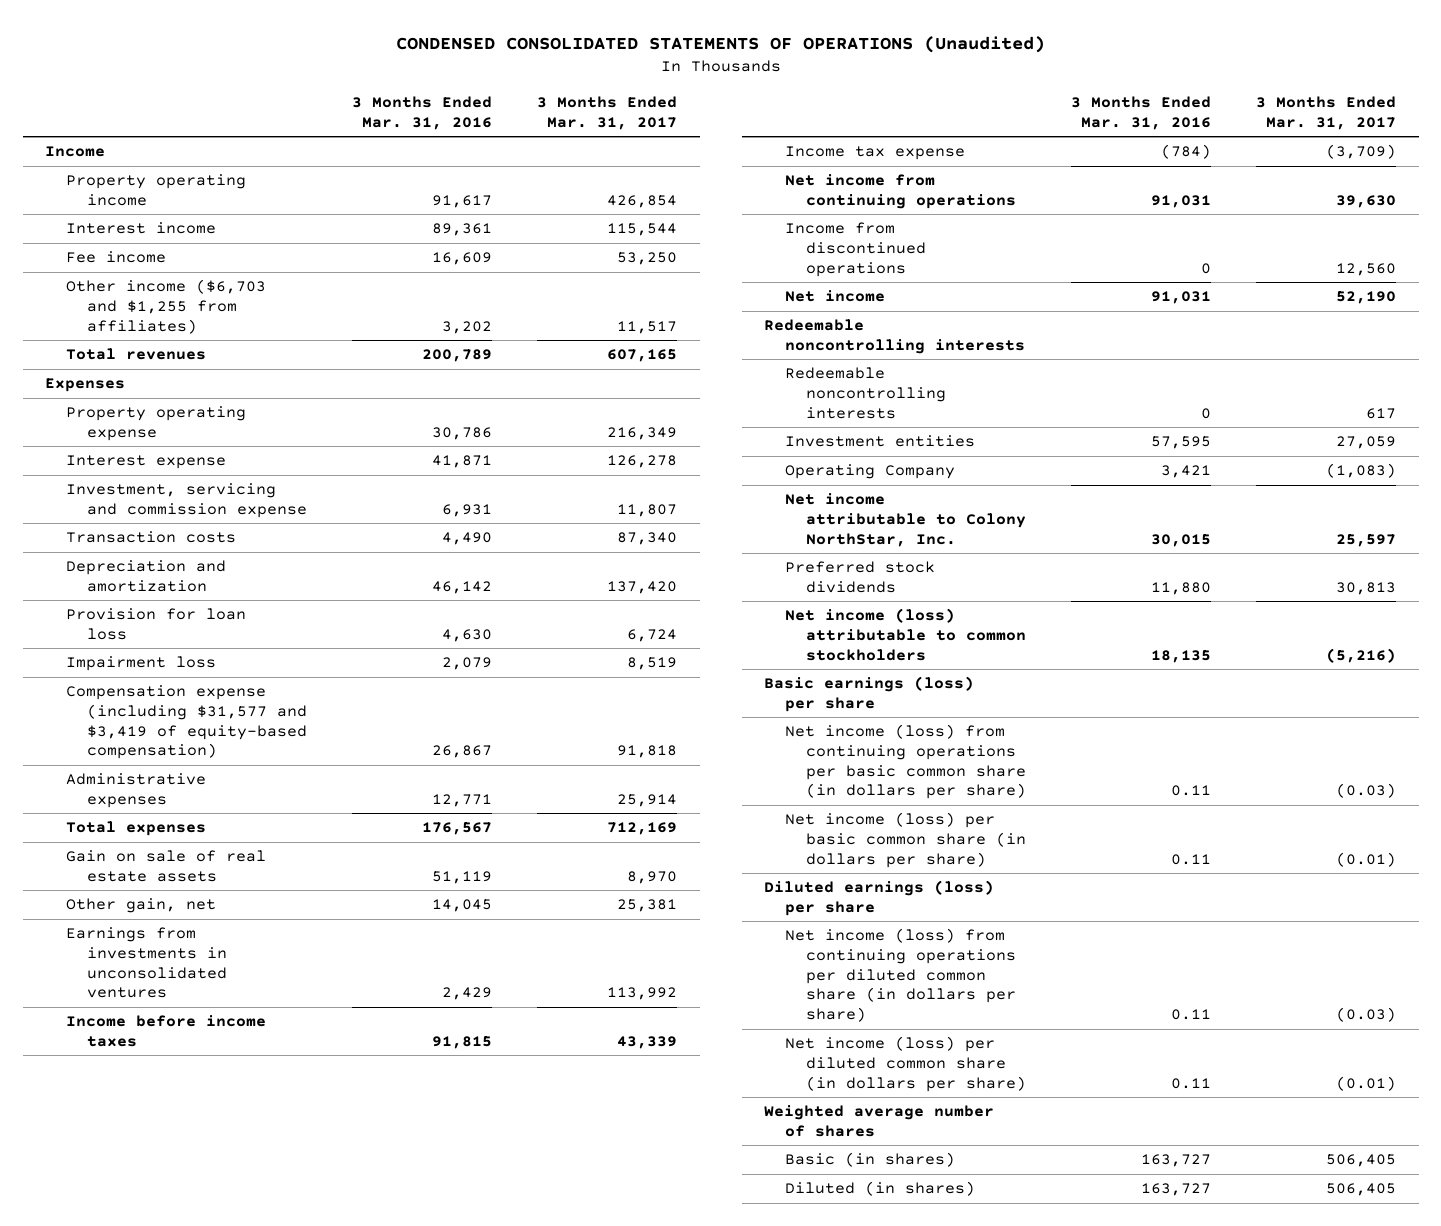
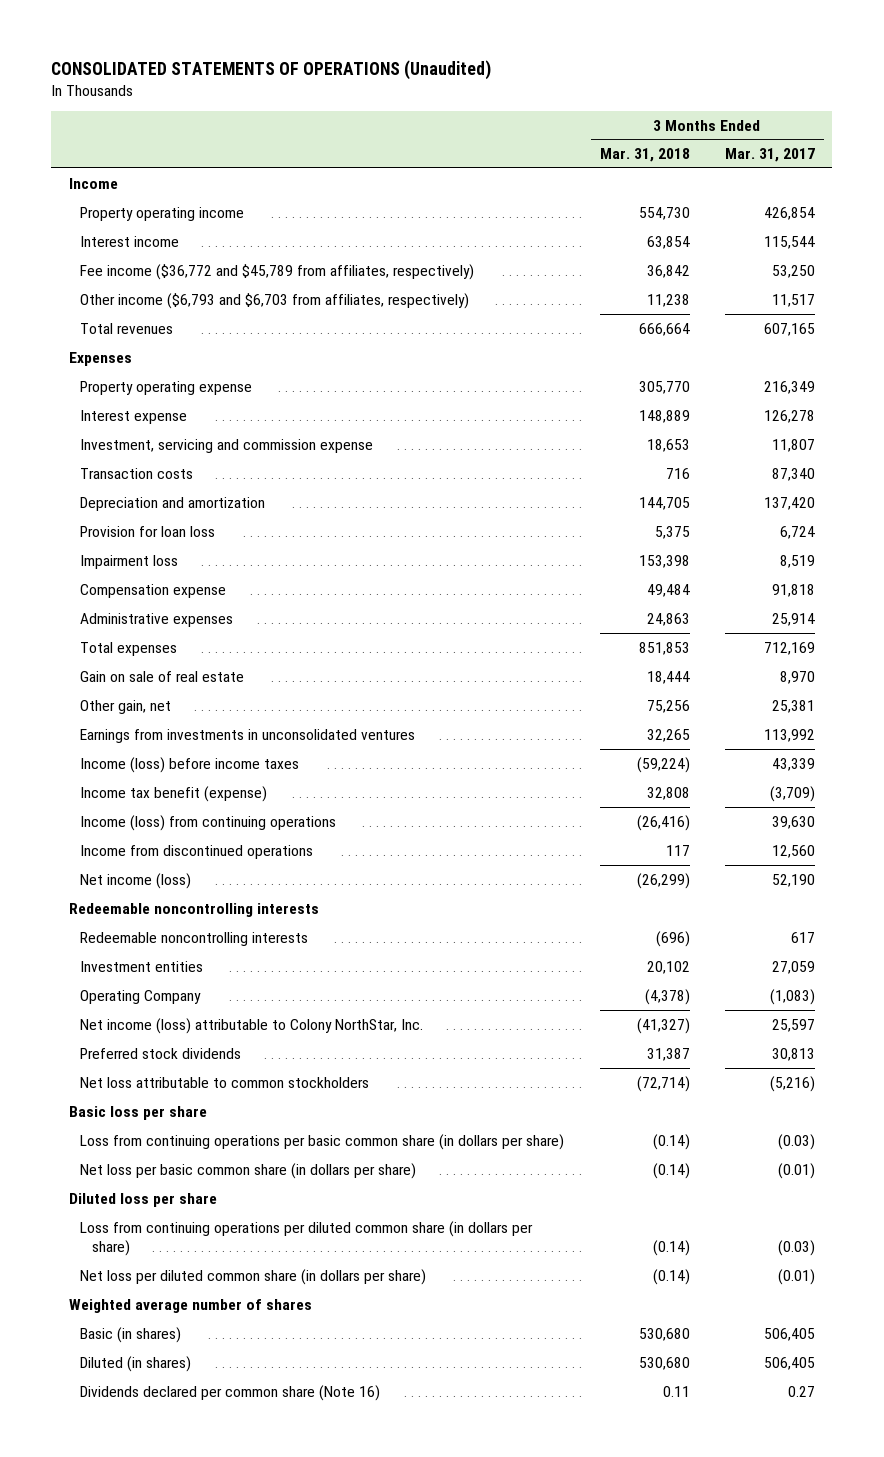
[395,35,1045,53] CONDENSED CONSOLIDATED STATEMENTS OF OPERATIONS (Unaudited) -> [51,60,492,81] CONSOLIDATED STATEMENTS OF OPERATIONS (Unaudited)
[351,96,492,130] 3 Months Ended Mar. 31, 2016 -> none
none -> [599,148,690,163] Mar. 31, 2018
[66,251,167,264] Fee income -> [80,263,475,280] Fee income ($36,772 and $45,789 from affiliates, respectively)
[66,279,267,334] Other income ($6,703 and $1,255 from affiliates) -> [80,292,470,309] Other income ($6,793 and $6,703 from affiliates, respectively)
[66,685,307,760] Compensation expense (including $31,577 and $3,419 of equity-based compensation) -> [80,583,227,598] Compensation expense
[66,850,267,883] Gain on sale of real estate assets -> [80,670,245,682] Gain on sale of real estate
[66,1015,267,1048] Income before income taxes -> [80,756,300,773] Income (loss) before income taxes
[784,146,965,161] Income tax expense -> [80,785,268,802] Income tax benefit (expense)
[784,174,1016,210] Net income from continuing operations -> [80,814,337,831] Income (loss) from continuing operations
[784,290,885,303] Net income -> [80,872,192,889] Net income (loss)
[784,493,1026,547] Net income attributable to Colony NorthStar, Inc. -> [80,1017,424,1034] Net income (loss) attributable to Colony NorthStar, Inc.
[784,608,1026,661] Net income (loss) attributable to common stockholders -> [80,1076,370,1088] Net loss attributable to common stockholders
[764,676,975,713] Basic earnings (loss) per share -> [69,1105,208,1120] Basic loss per share
[784,724,1026,800] Net income (loss) from continuing operations per basic common share (in dollars per share) -> [80,1133,565,1150] Loss from continuing operations per basic common share (in dollars per share)
[784,812,1026,868] Net income (loss) per basic common share (in dollars per share) -> [80,1162,417,1179] Net loss per basic common share (in dollars per share)
[764,880,995,917] Diluted earnings (loss) per share -> [69,1192,218,1207] Diluted loss per share
[784,928,1016,1023] Net income (loss) from continuing operations per diluted common share (in dollars per share) -> [80,1220,534,1257] Loss from continuing operations per diluted common share (in dollars per share)
[784,1036,1026,1092] Net income (loss) per diluted common share (in dollars per share) -> [80,1268,427,1285] Net loss per diluted common share (in dollars per share)
none -> [80,1384,381,1401] Dividends declared per common share (Note 16)

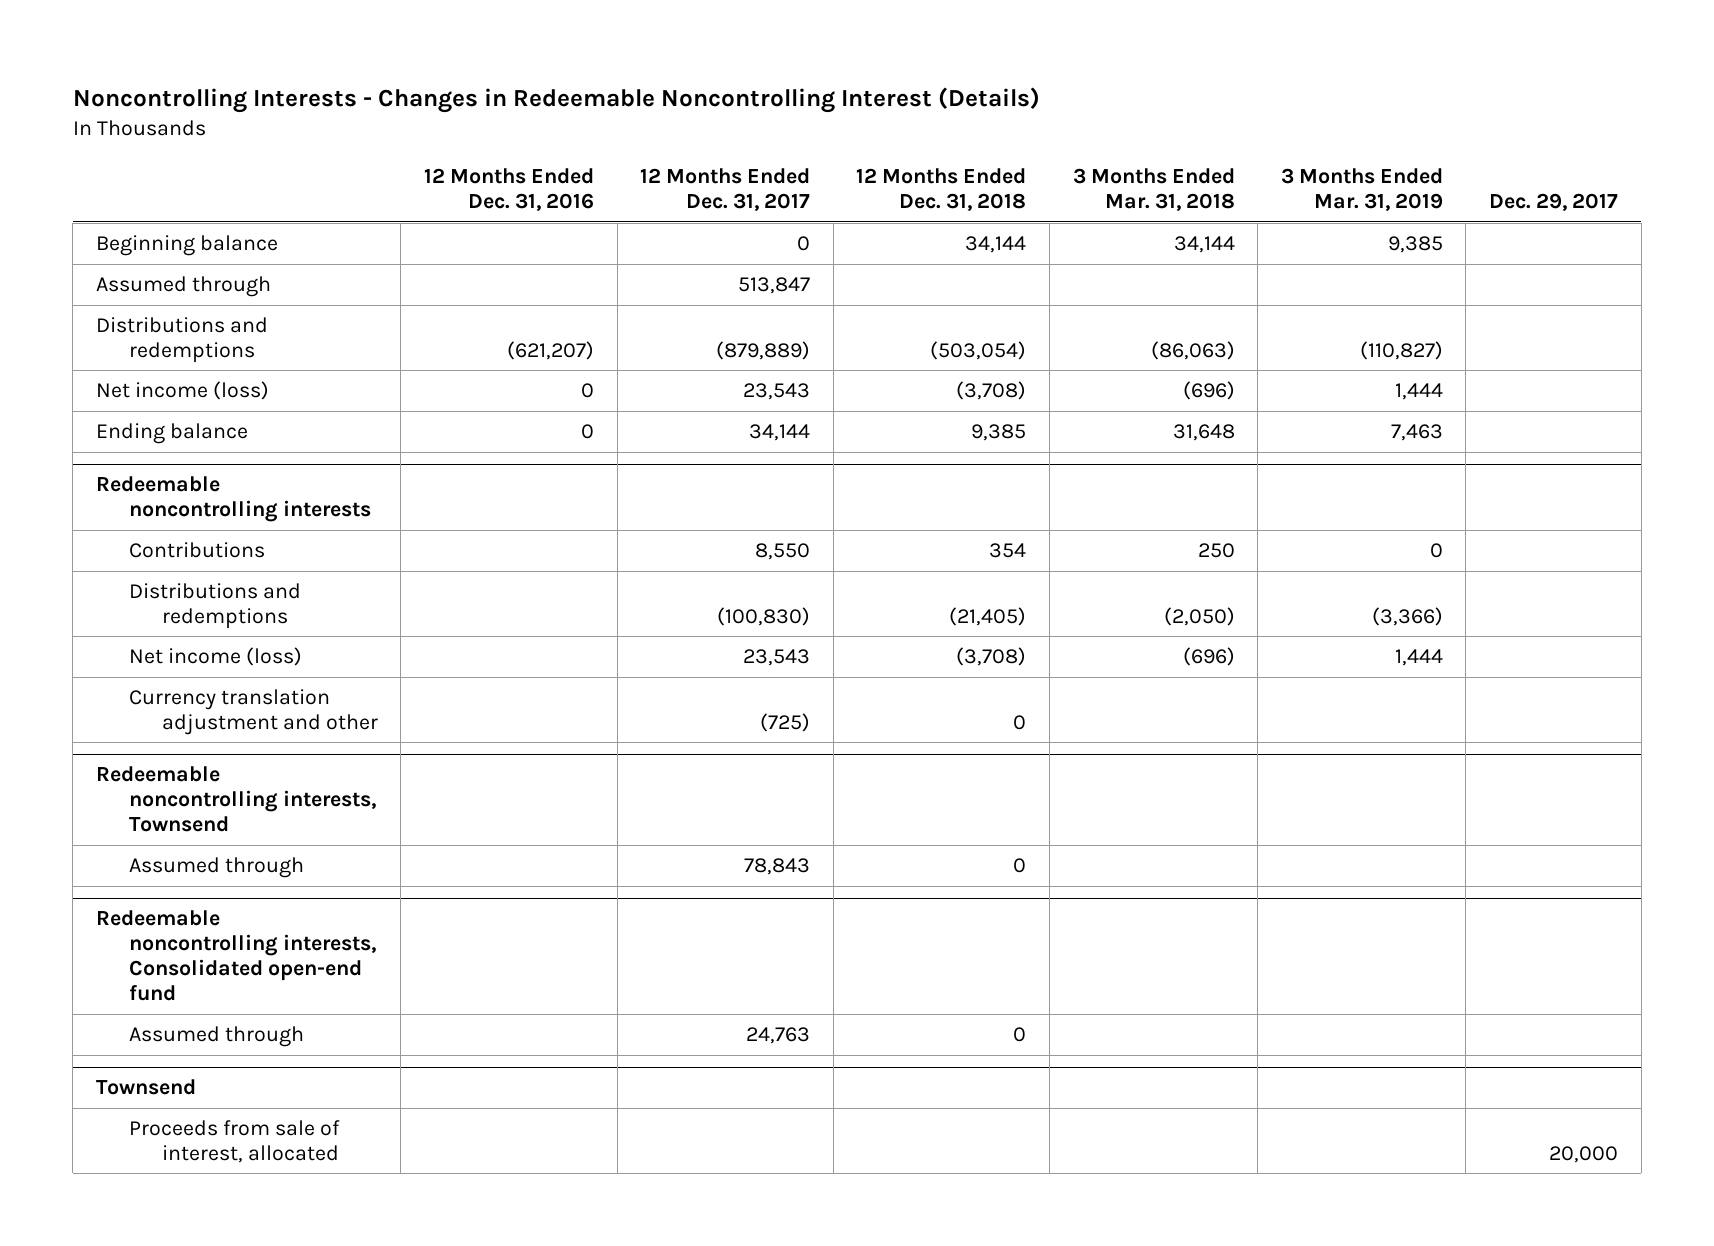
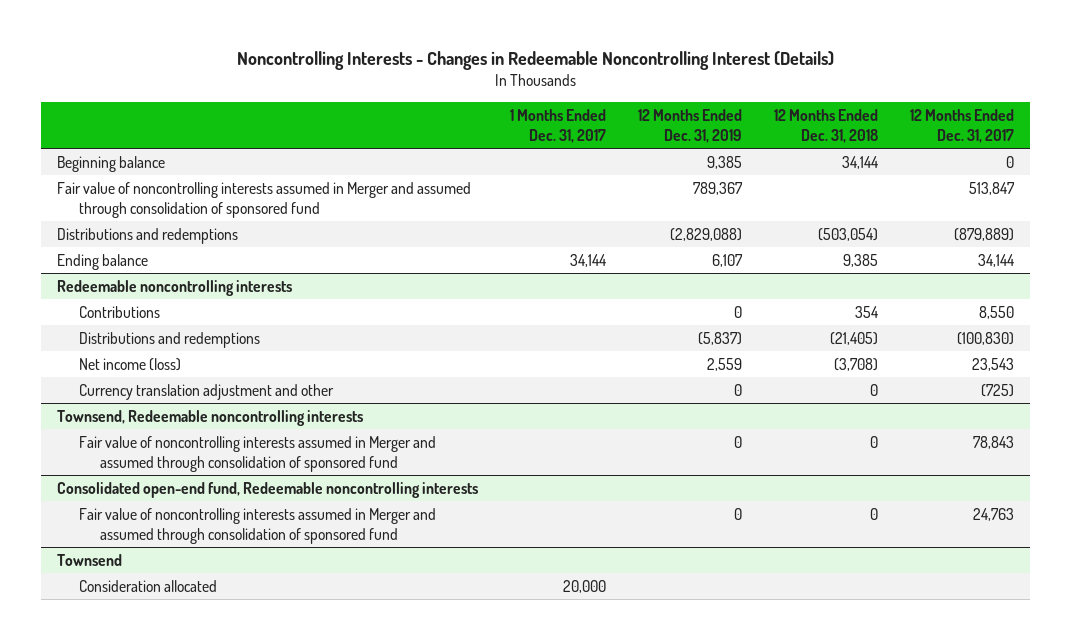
[424,168,595,212] 12 Months Ended Dec. 31, 2016 -> none
[1072,168,1235,212] 3 Months Ended Mar. 31, 2018 -> none
[1280,168,1443,212] 3 Months Ended Mar. 31, 2019 -> none
[1488,193,1618,212] Dec. 29, 2017 -> none
none -> [510,108,607,143] 1 Months Ended Dec. 31, 2017
none -> [638,108,743,143] 12 Months Ended Dec. 31, 2019
[96,276,272,298] Assumed through -> [57,181,472,218] Fair value of noncontrolling interests assumed in Merger and assumed through consolidation of sponsored fund
[96,381,270,401] Net income (loss) -> none
[96,766,376,833] Redeemable noncontrolling interests, Townsend -> [57,409,364,426] Townsend, Redeemable noncontrolling interests
[128,857,304,879] Assumed through -> [78,435,436,472] Fair value of noncontrolling interests assumed in Merger and assumed through consolidation of sponsored fund
[96,910,376,1002] Redeemable noncontrolling interests, Consolidated open-end fund -> [57,481,479,498] Consolidated open-end fund, Redeemable noncontrolling interests
[128,1026,304,1048] Assumed through -> [78,507,436,544] Fair value of noncontrolling interests assumed in Merger and assumed through consolidation of sponsored fund
[128,1120,340,1163] Proceeds from sale of interest, allocated -> none
none -> [78,579,217,592] Consideration allocated

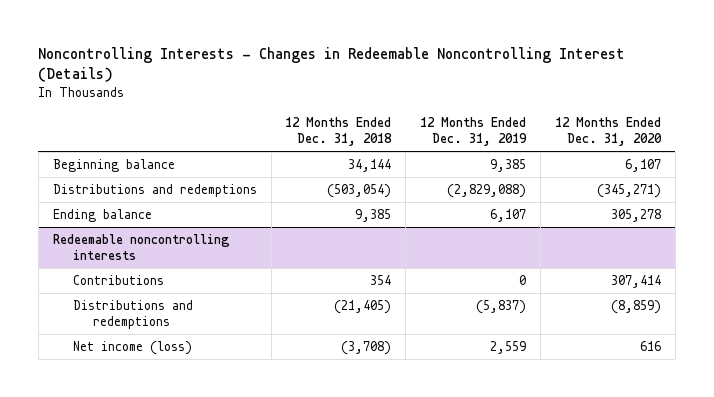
[510,108,607,143] 1 Months Ended Dec. 31, 2017 -> none
[910,108,1015,143] 12 Months Ended Dec. 31, 2017 -> none
none -> [554,117,662,147] 12 Months Ended Dec. 31, 2020
[57,181,472,218] Fair value of noncontrolling interests assumed in Merger and assumed through consolidation of sponsored fund -> none
[78,383,334,400] Currency translation adjustment and other -> none
[57,409,364,426] Townsend, Redeemable noncontrolling interests -> none
[78,435,436,472] Fair value of noncontrolling interests assumed in Merger and assumed through consolidation of sponsored fund -> none
[57,481,479,498] Consolidated open-end fund, Redeemable noncontrolling interests -> none
[78,507,436,544] Fair value of noncontrolling interests assumed in Merger and assumed through consolidation of sponsored fund -> none
[57,553,123,566] Townsend -> none
[78,579,217,592] Consideration allocated -> none

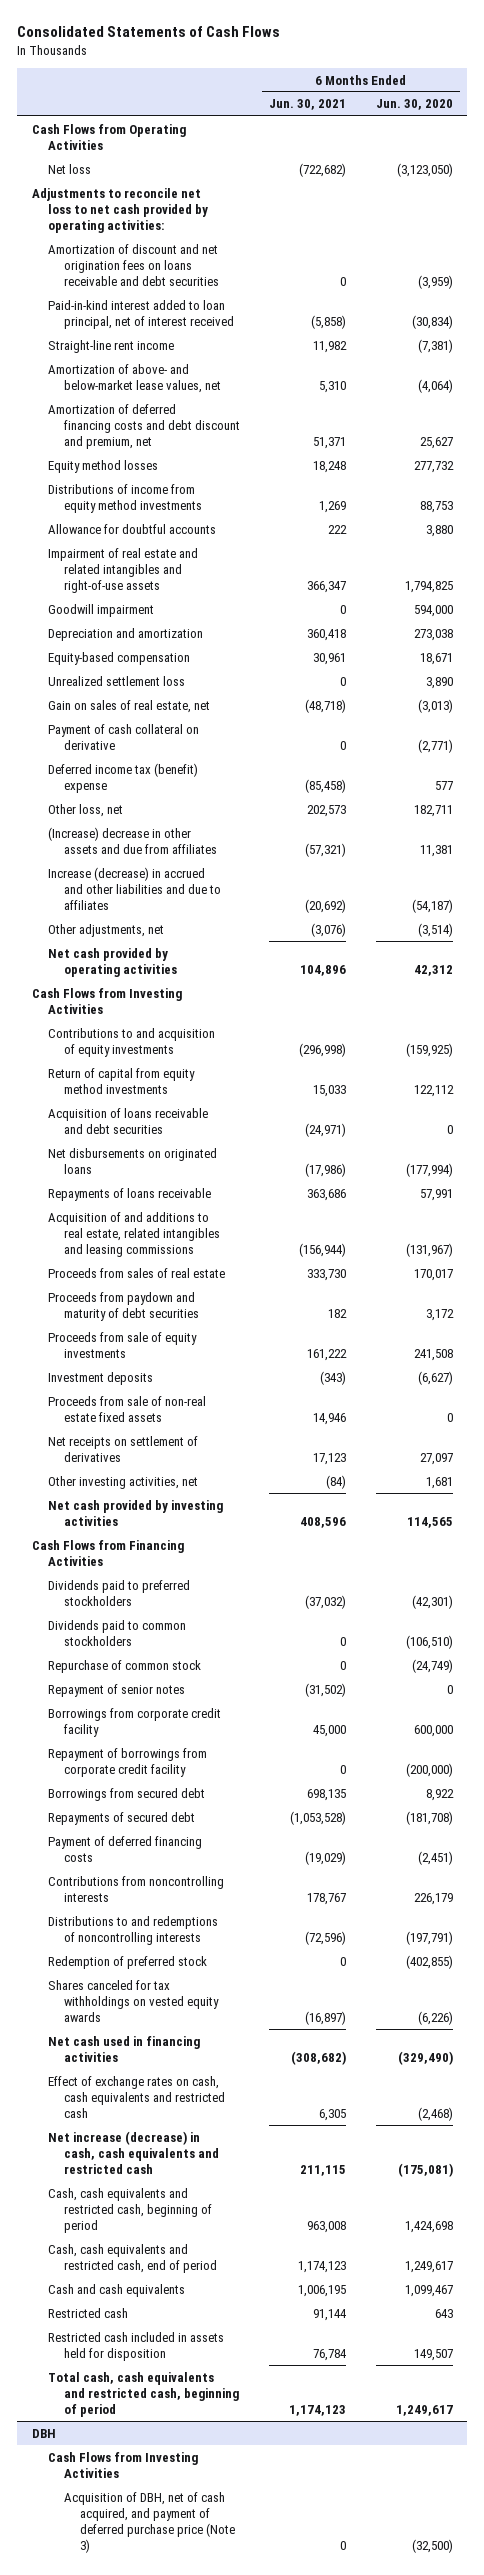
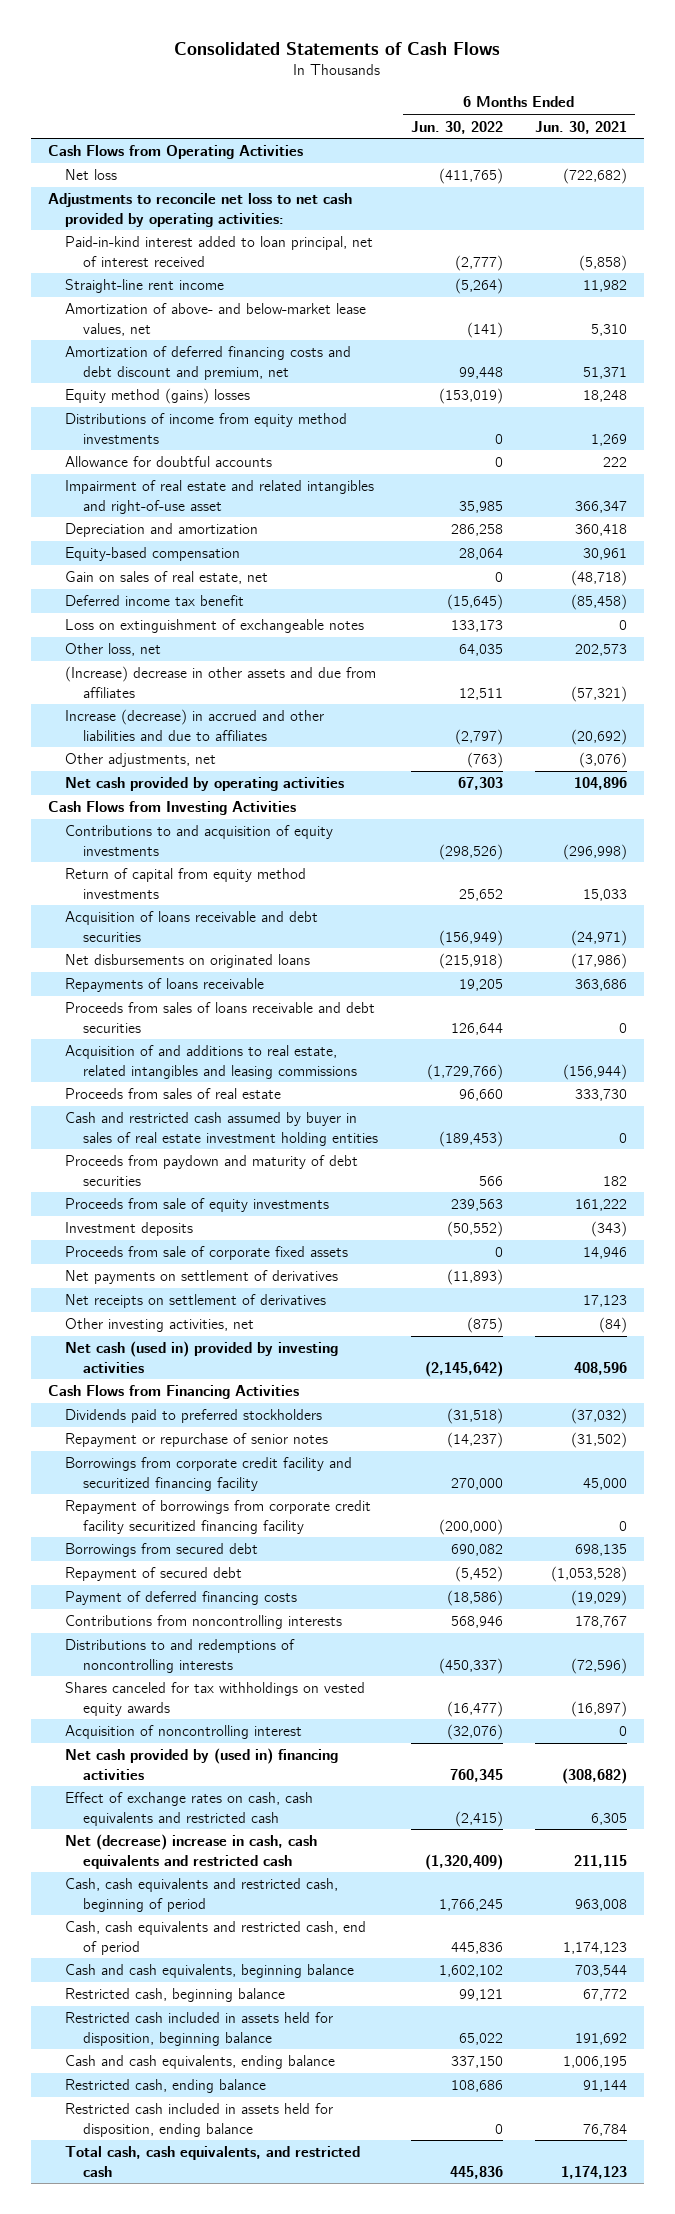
[375,99,453,111] Jun. 30, 2020 -> none
none -> [410,120,503,134] Jun. 30, 2022
[47,243,219,287] Amortization of discount and net origination fees on loans receivable and debt securities -> none
[47,459,158,473] Equity method losses -> [65,388,251,405] Equity method (gains) losses
[47,603,154,617] Goodwill impairment -> none
[47,547,198,594] Impairment of real estate and related intangibles and right-of-use assets -> [65,480,375,514] Impairment of real estate and related intangibles and right-of-use asset
[47,675,185,686] Unrealized settlement loss -> none
[47,723,199,750] Payment of cash collateral on derivative -> none
[47,762,198,793] Deferred income tax (benefit) expense -> [65,595,245,607] Deferred income tax benefit
none -> [65,619,365,634] Loss on extinguishment of exchangeable notes
none -> [65,1002,376,1033] Proceeds from sales of loans receivable and debt securities
none -> [65,1112,379,1146] Cash and restricted cash assumed by buyer in sales of real estate investment holding entities
[47,1395,206,1422] Proceeds from sale of non-real estate fixed assets -> [65,1246,349,1261] Proceeds from sale of corporate fixed assets
none -> [65,1270,339,1285] Net payments on settlement of derivatives
[47,1499,223,1526] Net cash provided by investing activities -> [65,1341,339,1373] Net cash (used in) provided by investing activities
[47,1619,186,1646] Dividends paid to common stockholders -> none
[47,1659,201,1673] Repurchase of common stock -> none
[47,1683,185,1697] Repayment of senior notes -> [65,1433,329,1448] Repayment or repurchase of senior notes
[47,1707,221,1737] Borrowings from corporate credit facility -> [65,1457,353,1491] Borrowings from corporate credit facility and securitized financing facility
[47,1747,207,1777] Repayment of borrowings from corporate credit facility -> [65,1500,372,1534] Repayment of borrowings from corporate credit facility securitized financing facility
[47,1811,195,1825] Repayments of secured debt -> [65,1567,243,1582] Repayment of secured debt
[47,1955,207,1969] Redemption of preferred stock -> none
none -> [65,1725,303,1740] Acquisition of noncontrolling interest
[47,2035,200,2062] Net cash used in financing activities -> [65,1748,339,1780] Net cash provided by (used in) financing activities
[47,2130,219,2175] Net increase (decrease) in cash, cash equivalents and restricted cash -> [65,1834,318,1869] Net (decrease) increase in cash, cash equivalents and restricted cash
[31,2428,56,2438] DBH -> none
[47,2451,198,2478] Cash Flows from Investing Activities -> none
[63,2491,235,2554] Acquisition of DBH, net of cash acquired, and payment of deferred purchase price (Note 3) -> none
[47,2283,185,2297] Cash and cash equivalents -> [65,1964,355,1979] Cash and cash equivalents, beginning balance
[298,2284,347,2297] 1,006,195 -> [575,1965,628,1978] 703,544
[47,2307,128,2318] Restricted cash -> [65,1988,286,2003] Restricted cash, beginning balance
[313,2308,348,2321] 91,144 -> [583,1989,628,2002] 67,772
[47,2331,224,2361] Restricted cash included in assets held for disposition -> [65,2012,334,2046] Restricted cash included in assets held for disposition, beginning balance
[313,2348,348,2361] 76,784 -> [575,2032,628,2045] 191,692
none -> [65,2055,336,2070] Cash and cash equivalents, ending balance
none -> [65,2079,267,2094] Restricted cash, ending balance
none -> [65,2103,334,2137] Restricted cash included in assets held for disposition, ending balance
[47,2371,239,2418] Total cash, cash equivalents and restricted cash, beginning of period -> [65,2146,361,2177] Total cash, cash equivalents, and restricted cash

